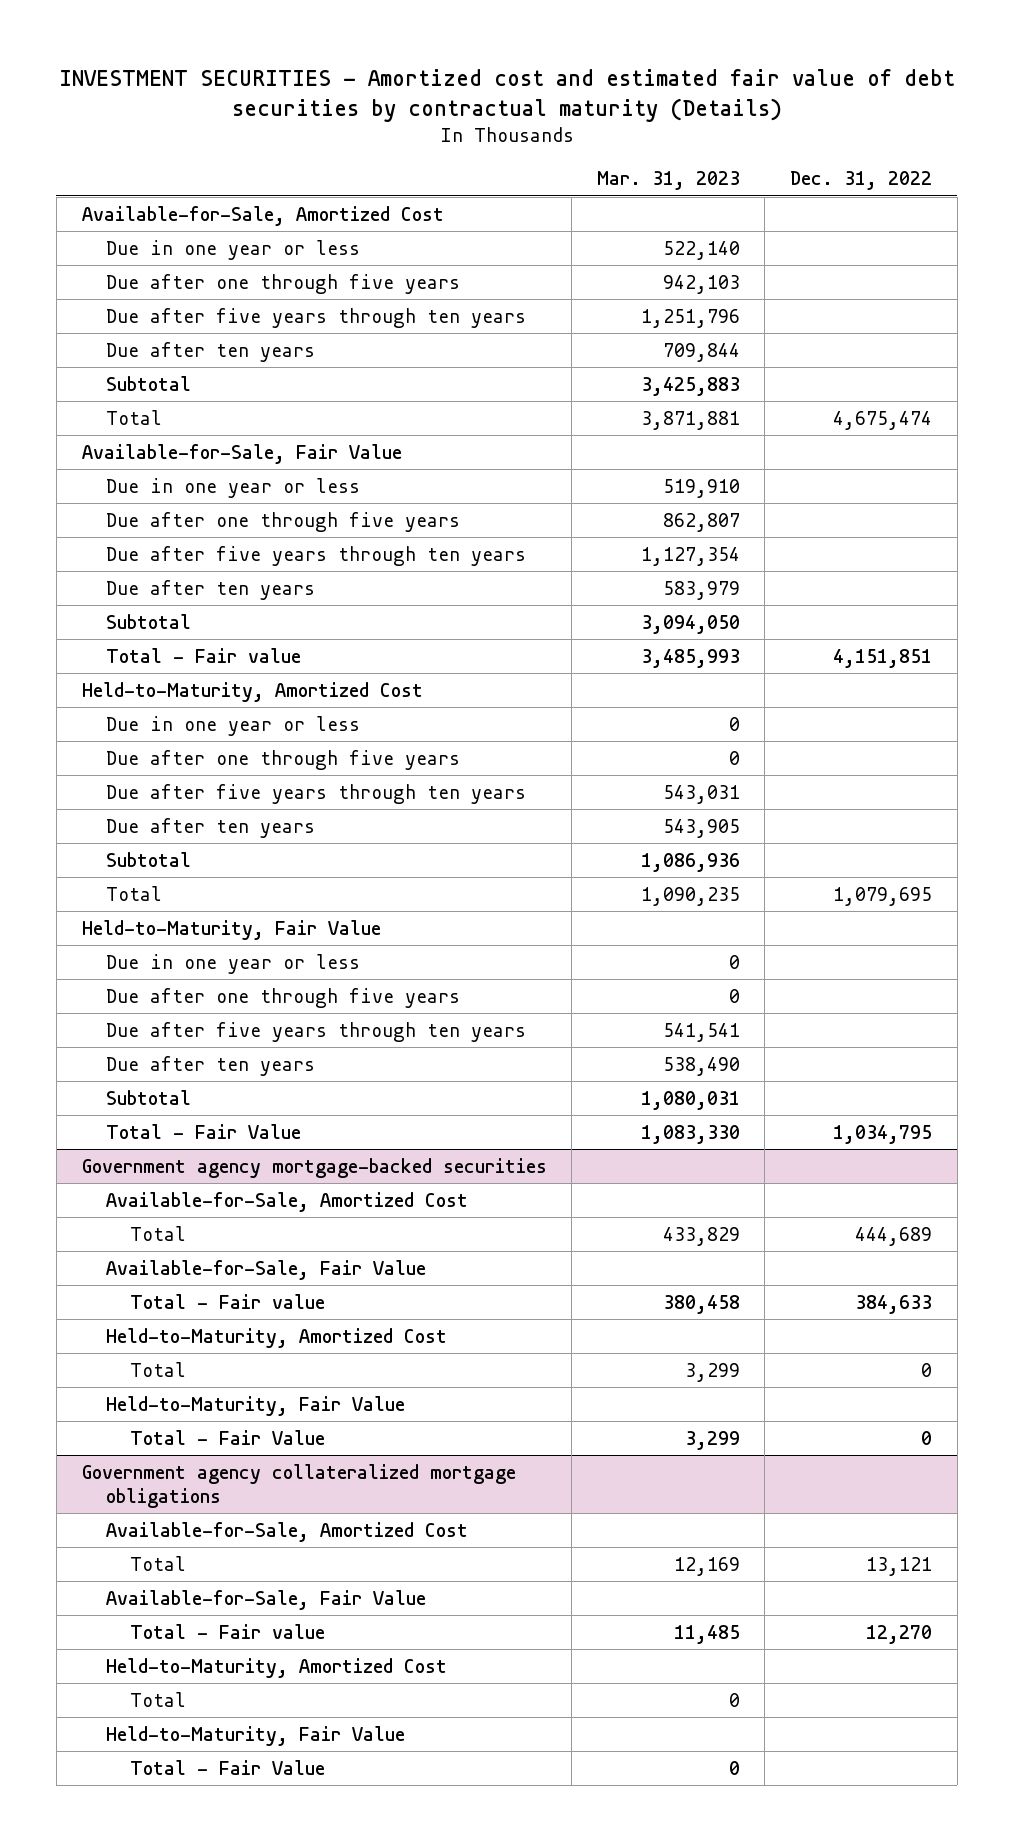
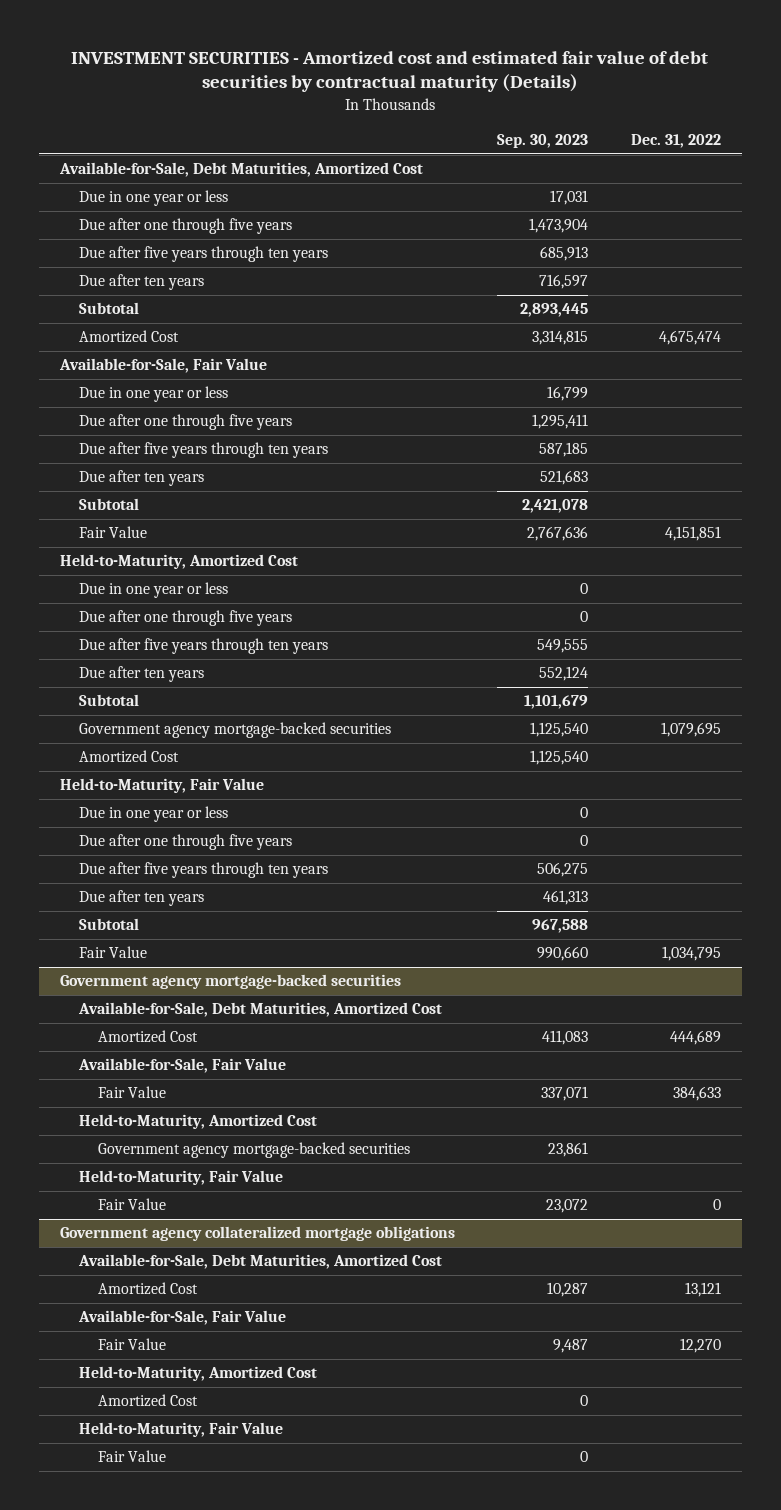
[596,171,740,191] Mar. 31, 2023 -> none
none -> [497,134,589,149] Sep. 30, 2023
[81,205,444,226] Available-for-Sale, Amortized Cost -> [59,162,424,178] Available-for-Sale, Debt Maturities, Amortized Cost
[105,409,162,425] Total -> [79,330,180,344] Amortized Cost
[105,647,301,663] Total - Fair value -> [79,526,148,539] Fair Value
[105,885,162,901] Total -> [79,722,392,739] Government agency mortgage-backed securities
none -> [79,750,180,764] Amortized Cost
[105,1123,301,1139] Total - Fair Value -> [79,946,148,959] Fair Value
[105,1191,468,1212] Available-for-Sale, Amortized Cost -> [78,1002,443,1018] Available-for-Sale, Debt Maturities, Amortized Cost
[130,1225,187,1241] Total -> [98,1030,199,1044] Amortized Cost
[130,1293,326,1309] Total - Fair value -> [98,1086,167,1099] Fair Value
[130,1361,187,1377] Total -> none
none -> [98,1142,411,1159] Government agency mortgage-backed securities
[130,1429,326,1445] Total - Fair Value -> [98,1198,167,1211] Fair Value
[105,1521,468,1542] Available-for-Sale, Amortized Cost -> [78,1254,443,1270] Available-for-Sale, Debt Maturities, Amortized Cost
[130,1555,187,1571] Total -> [98,1282,199,1296] Amortized Cost
[130,1623,326,1639] Total - Fair value -> [98,1338,167,1351] Fair Value
[130,1691,187,1707] Total -> none
none -> [98,1394,199,1408] Amortized Cost
[130,1759,326,1775] Total - Fair Value -> [98,1450,167,1463] Fair Value

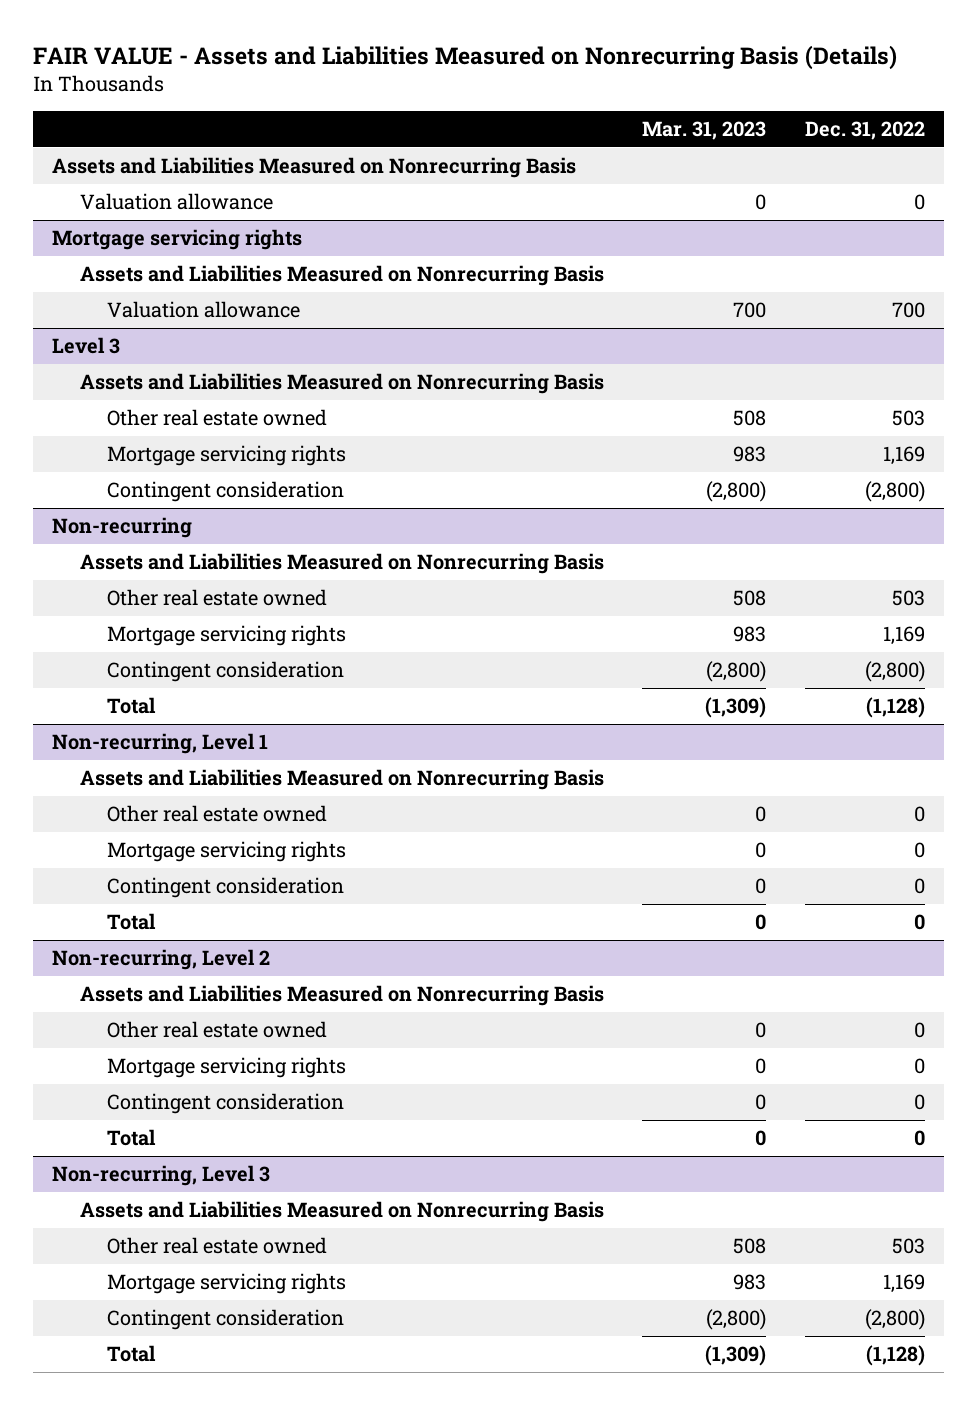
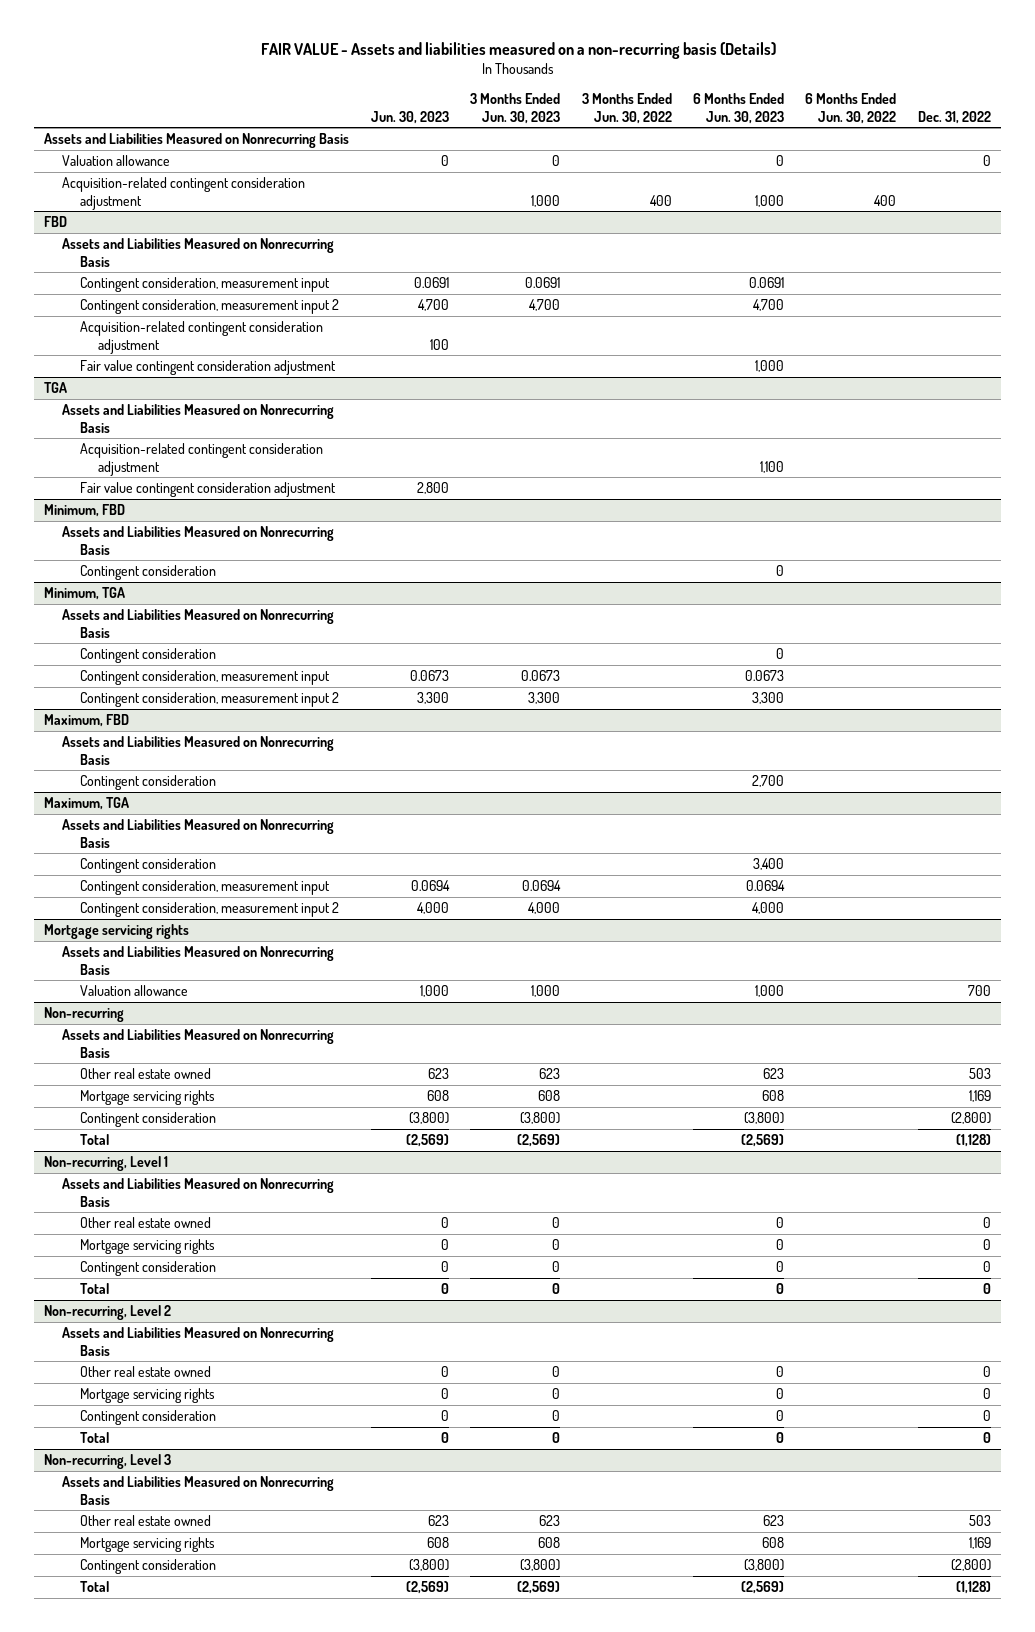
[33,44,898,70] FAIR VALUE - Assets and Liabilities Measured on Nonrecurring Basis (Details) -> [260,42,776,60] FAIR VALUE - Assets and liabilities measured on a non-recurring basis (Details)
[642,120,767,140] Mar. 31, 2023 -> none
none -> [370,110,449,124] Jun. 30, 2023
none -> [470,92,561,124] 3 Months Ended Jun. 30, 2023
none -> [581,92,672,124] 3 Months Ended Jun. 30, 2022
none -> [692,92,784,124] 6 Months Ended Jun. 30, 2023
none -> [805,92,897,124] 6 Months Ended Jun. 30, 2022
none -> [62,176,306,210] Acquisition-related contingent consideration adjustment
none -> [44,215,68,227] FBD
none -> [62,237,335,267] Assets and Liabilities Measured on Nonrecurring Basis
none -> [80,276,331,292] Contingent consideration, measurement input
none -> [80,298,340,314] Contingent consideration, measurement input 2
none -> [80,320,324,354] Acquisition-related contingent consideration adjustment
none -> [80,359,337,375] Fair value contingent consideration adjustment
none -> [44,381,68,393] TGA
none -> [62,403,335,433] Assets and Liabilities Measured on Nonrecurring Basis
none -> [80,442,324,476] Acquisition-related contingent consideration adjustment
none -> [80,481,337,497] Fair value contingent consideration adjustment
none -> [44,503,126,517] Minimum, FBD
none -> [62,525,335,555] Assets and Liabilities Measured on Nonrecurring Basis
none -> [80,564,217,580] Contingent consideration
none -> [44,586,126,600] Minimum, TGA
none -> [62,608,335,638] Assets and Liabilities Measured on Nonrecurring Basis
none -> [80,647,217,663] Contingent consideration
none -> [80,669,331,685] Contingent consideration, measurement input
none -> [80,691,340,707] Contingent consideration, measurement input 2
none -> [44,713,130,727] Maximum, FBD
none -> [62,735,335,765] Assets and Liabilities Measured on Nonrecurring Basis
none -> [80,774,217,790] Contingent consideration
none -> [44,796,130,810] Maximum, TGA
none -> [62,818,335,848] Assets and Liabilities Measured on Nonrecurring Basis
none -> [80,857,217,873] Contingent consideration
none -> [80,879,331,895] Contingent consideration, measurement input
none -> [80,901,340,917] Contingent consideration, measurement input 2
[52,337,121,355] Level 3 -> none
[79,373,604,395] Assets and Liabilities Measured on Nonrecurring Basis -> none
[106,409,327,427] Other real estate owned -> none
[106,445,346,467] Mortgage servicing rights -> none
[106,481,344,503] Contingent consideration -> none

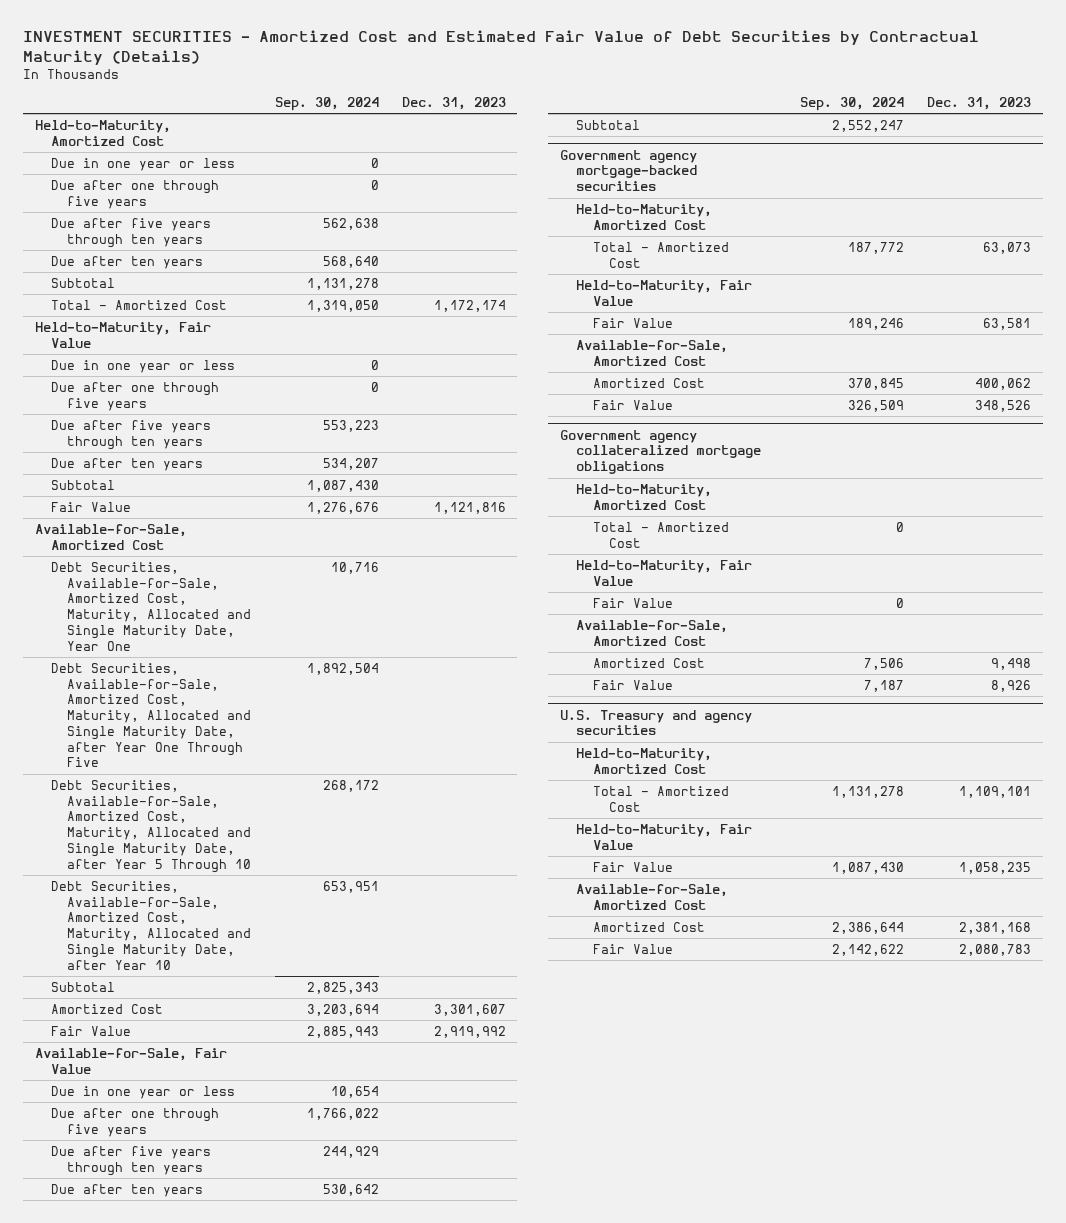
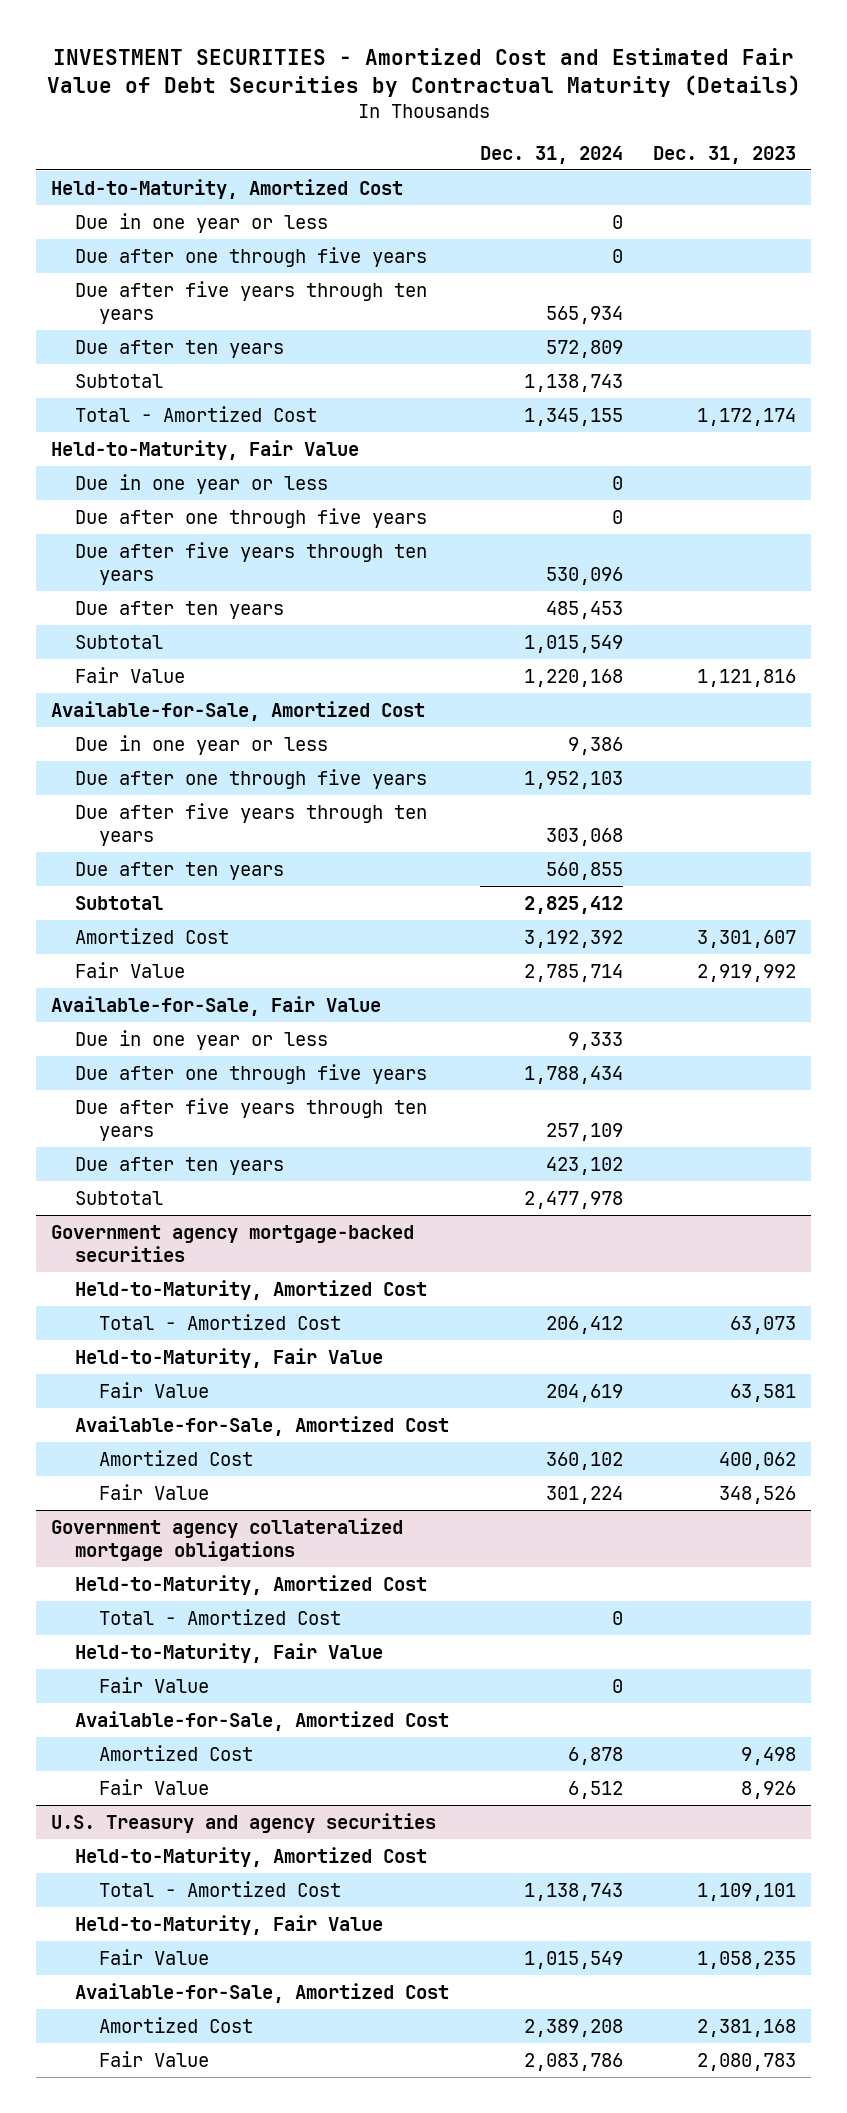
[274,96,379,111] Sep. 30, 2024 -> none
none -> [479,145,623,164] Dec. 31, 2024
[51,561,252,651] Debt Securities, Available-for-Sale, Amortized Cost, Maturity, Allocated and Single Maturity Date, Year One -> [75,734,329,755] Due in one year or less
[51,662,252,768] Debt Securities, Available-for-Sale, Amortized Cost, Maturity, Allocated and Single Maturity Date, after Year One Through Five -> [75,768,428,789] Due after one through five years
[51,779,252,873] Debt Securities, Available-for-Sale, Amortized Cost, Maturity, Allocated and Single Maturity Date, after Year 5 Through 10 -> [75,802,428,846] Due after five years through ten years
[51,880,252,970] Debt Securities, Available-for-Sale, Amortized Cost, Maturity, Allocated and Single Maturity Date, after Year 10 -> [75,861,285,880] Due after ten years

